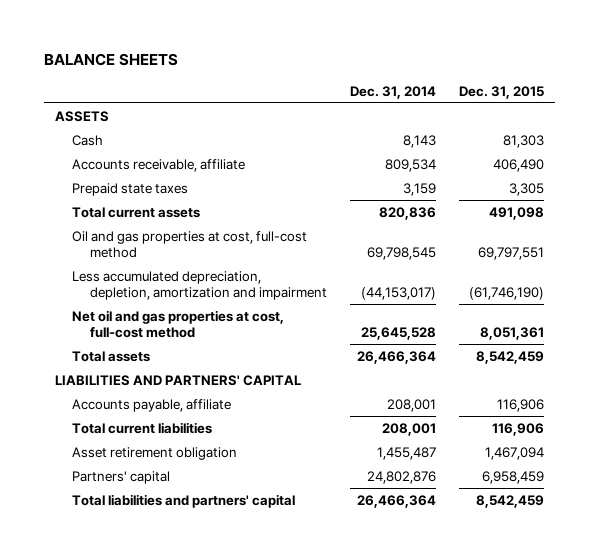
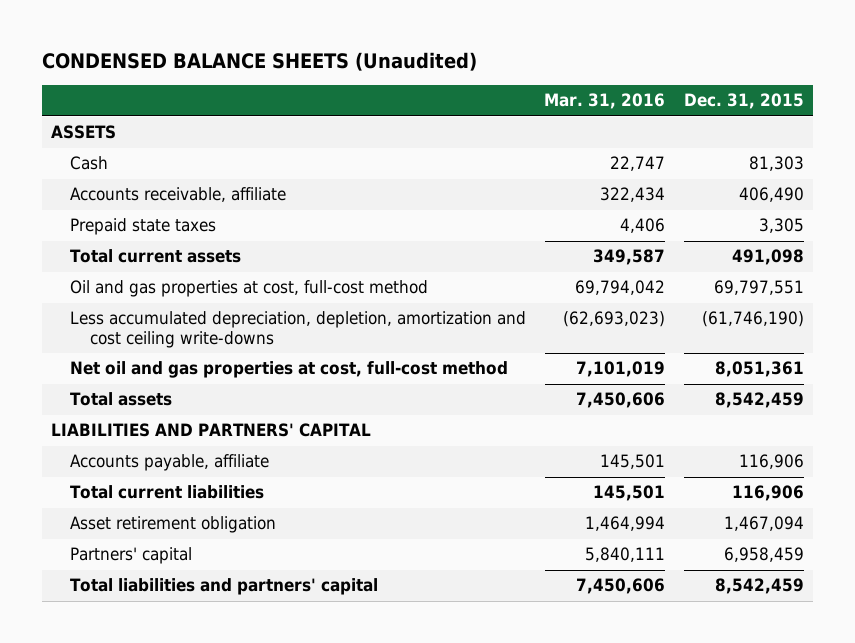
[43,53,178,67] BALANCE SHEETS -> [42,52,478,72] CONDENSED BALANCE SHEETS (Unaudited)
[349,85,436,99] Dec. 31, 2014 -> none
none -> [544,93,666,110] Mar. 31, 2016
[72,270,327,301] Less accumulated depreciation, depletion, amortization and impairment -> [70,311,527,349] Less accumulated depreciation, depletion, amortization and cost ceiling write-downs

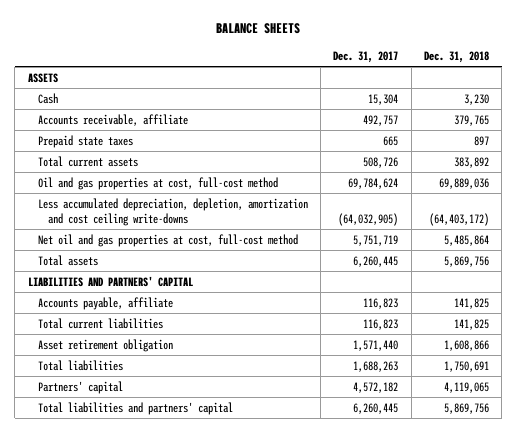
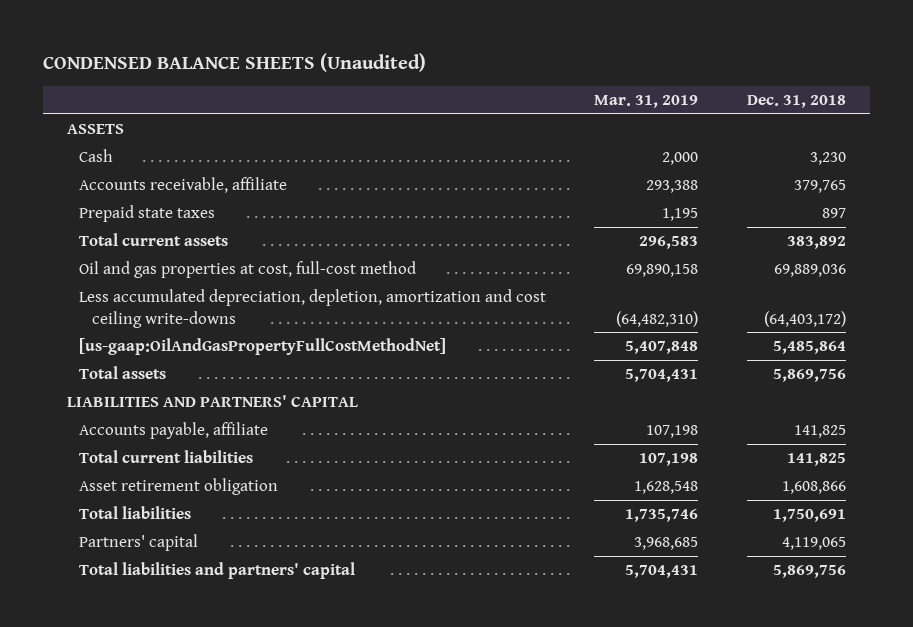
[216,23,301,35] BALANCE SHEETS -> [43,53,427,73] CONDENSED BALANCE SHEETS (Unaudited)
[333,51,399,64] Dec. 31, 2017 -> none
none -> [594,95,699,109] Mar. 31, 2019
[37,233,298,247] Net oil and gas properties at cost, full-cost method -> [79,338,447,356] [us-gaap:OilAndGasPropertyFullCostMethodNet]

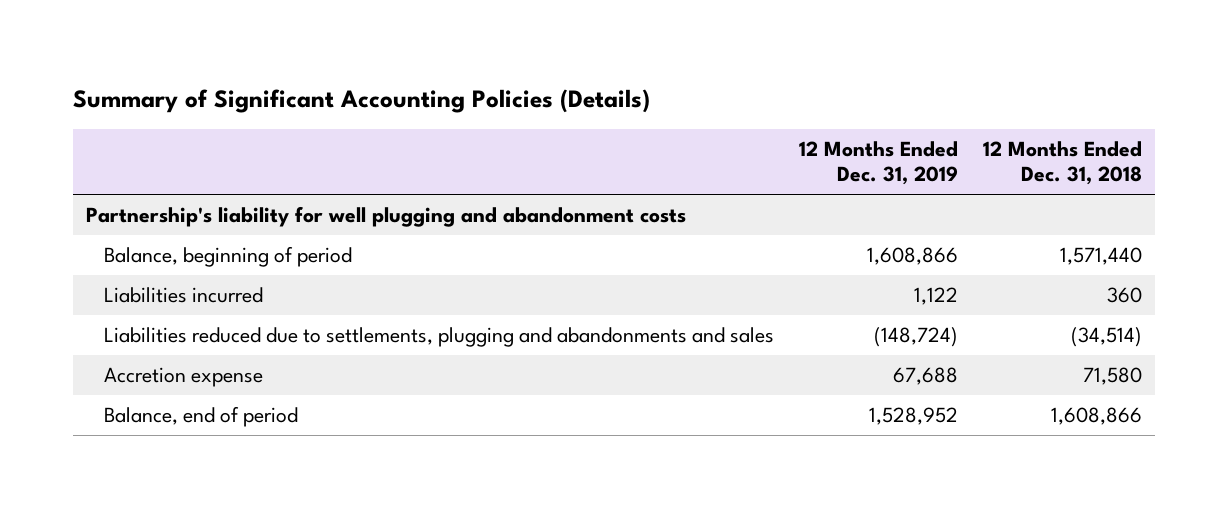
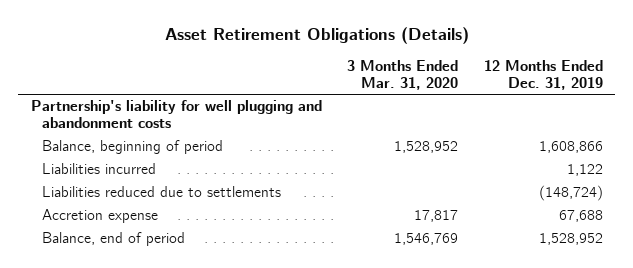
[73,88,651,113] Summary of Significant Accounting Policies (Details) -> [164,27,469,45] Asset Retirement Obligations (Details)
[983,140,1143,186] 12 Months Ended Dec. 31, 2018 -> none
none -> [347,60,459,90] 3 Months Ended Mar. 31, 2020
[104,327,775,348] Liabilities reduced due to settlements, plugging and abandonments and sales -> [41,186,281,198] Liabilities reduced due to settlements

